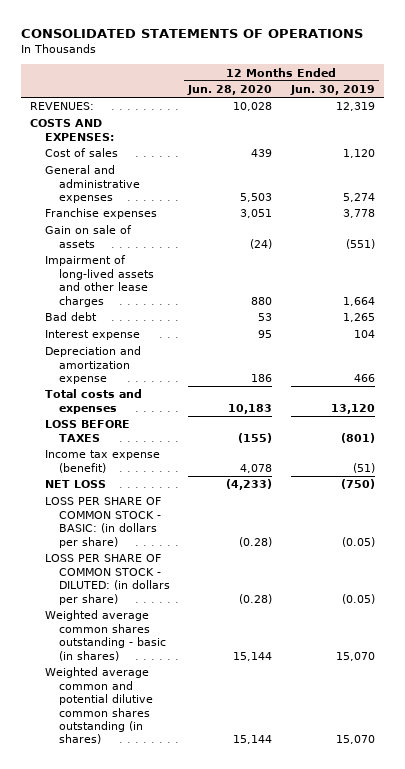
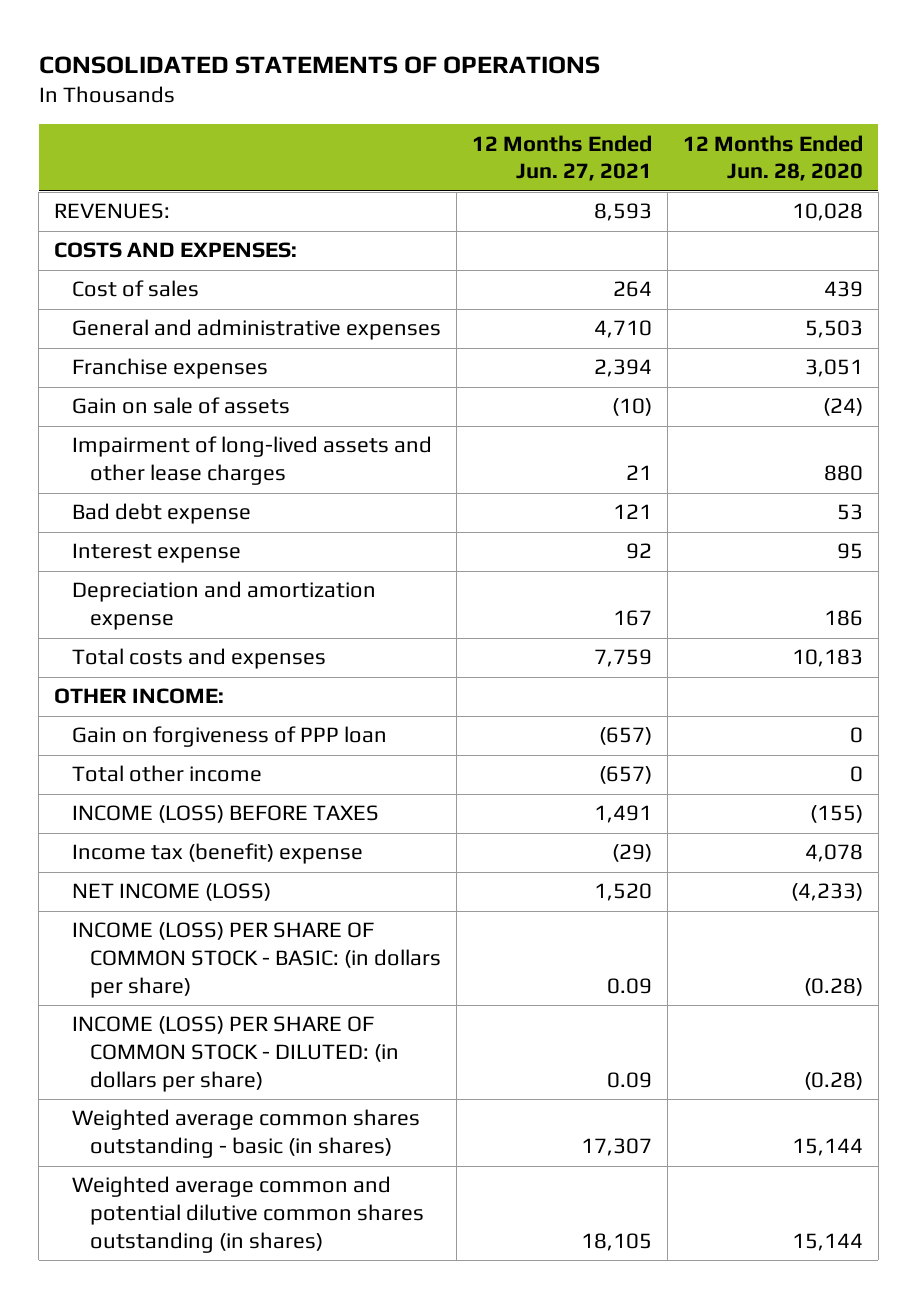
[289,85,375,96] Jun. 30, 2019 -> none
none -> [471,134,652,182] 12 Months Ended Jun. 27, 2021
[44,312,97,322] Bad debt -> [71,503,251,525] Bad debt expense
none -> [54,688,225,705] OTHER INCOME:
none -> [71,726,387,748] Gain on forgiveness of PPP loan
none -> [71,765,262,783] Total other income
[44,420,130,442] LOSS BEFORE TAXES -> [71,805,379,824] INCOME (LOSS) BEFORE TAXES
[44,450,160,473] Income tax expense (benefit) -> [71,843,363,865] Income tax (benefit) expense
[44,480,106,489] NET LOSS -> [71,883,271,902] NET INCOME (LOSS)
[44,497,162,548] LOSS PER SHARE OF COMMON STOCK - BASIC: (in dollars per share) -> [71,922,441,999] INCOME (LOSS) PER SHARE OF COMMON STOCK - BASIC: (in dollars per share)
[44,554,171,605] LOSS PER SHARE OF COMMON STOCK - DILUTED: (in dollars per share) -> [71,1016,399,1093] INCOME (LOSS) PER SHARE OF COMMON STOCK - DILUTED: (in dollars per share)

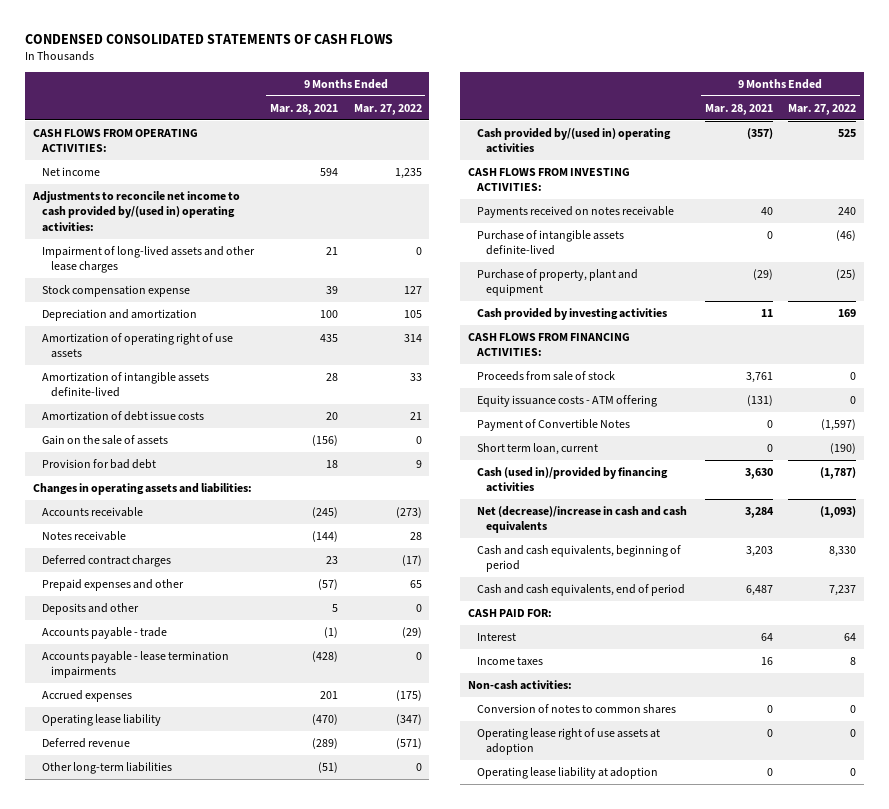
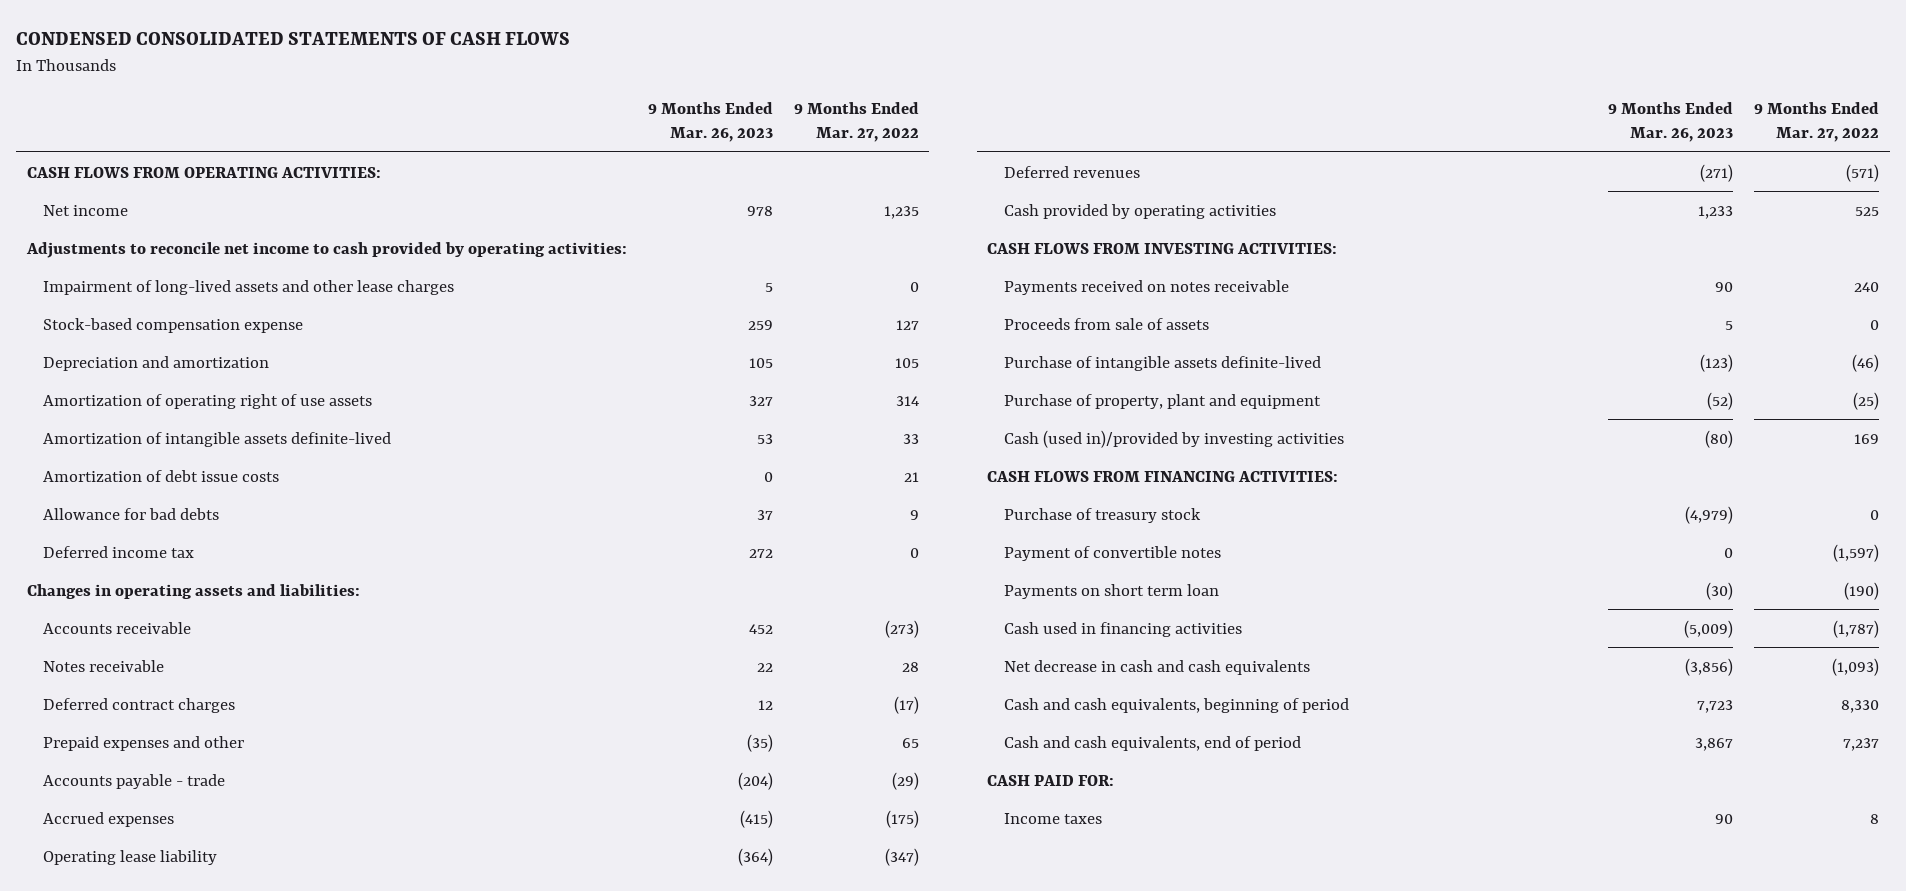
[269,103,338,115] Mar. 28, 2021 -> none
none -> [647,102,773,142] 9 Months Ended Mar. 26, 2023
[31,190,240,232] Adjustments to reconcile net income to cash provided by/(used in) operating activities: -> [25,241,627,258] Adjustments to reconcile net income to cash provided by operating activities:
[41,284,190,297] Stock compensation expense -> [43,317,304,333] Stock-based compensation expense
[41,434,168,445] Gain on the sale of assets -> none
[41,458,156,469] Provision for bad debt -> [43,507,220,520] Allowance for bad debts
none -> [43,545,195,558] Deferred income tax
[41,602,139,615] Deposits and other -> none
[41,650,229,679] Accounts payable - lease termination impairments -> none
[41,761,172,774] Other long-term liabilities -> none
[41,737,130,748] Deferred revenue -> [1003,165,1140,178] Deferred revenues
[476,127,671,154] Cash provided by/(used in) operating activities -> [1003,203,1276,219] Cash provided by operating activities
none -> [1003,317,1209,330] Proceeds from sale of assets
[476,307,667,320] Cash provided by investing activities -> [1003,429,1344,448] Cash (used in)/provided by investing activities
[476,370,615,381] Proceeds from sale of stock -> none
[476,394,657,407] Equity issuance costs - ATM offering -> none
none -> [1003,507,1201,523] Purchase of treasury stock
[476,418,630,431] Payment of Convertible Notes -> [1003,545,1221,561] Payment of convertible notes
[476,442,598,455] Short term loan, current -> [1003,583,1219,599] Payments on short term loan
[476,466,668,493] Cash (used in)/provided by financing activities -> [1003,621,1242,637] Cash used in financing activities
[476,505,687,534] Net (decrease)/increase in cash and cash equivalents -> [1003,659,1310,675] Net decrease in cash and cash equivalents
[476,632,516,641] Interest -> none
[467,679,572,690] Non-cash activities: -> none
[476,703,676,714] Conversion of notes to common shares -> none
[476,727,660,756] Operating lease right of use assets at adoption -> none
[476,766,658,779] Operating lease liability at adoption -> none

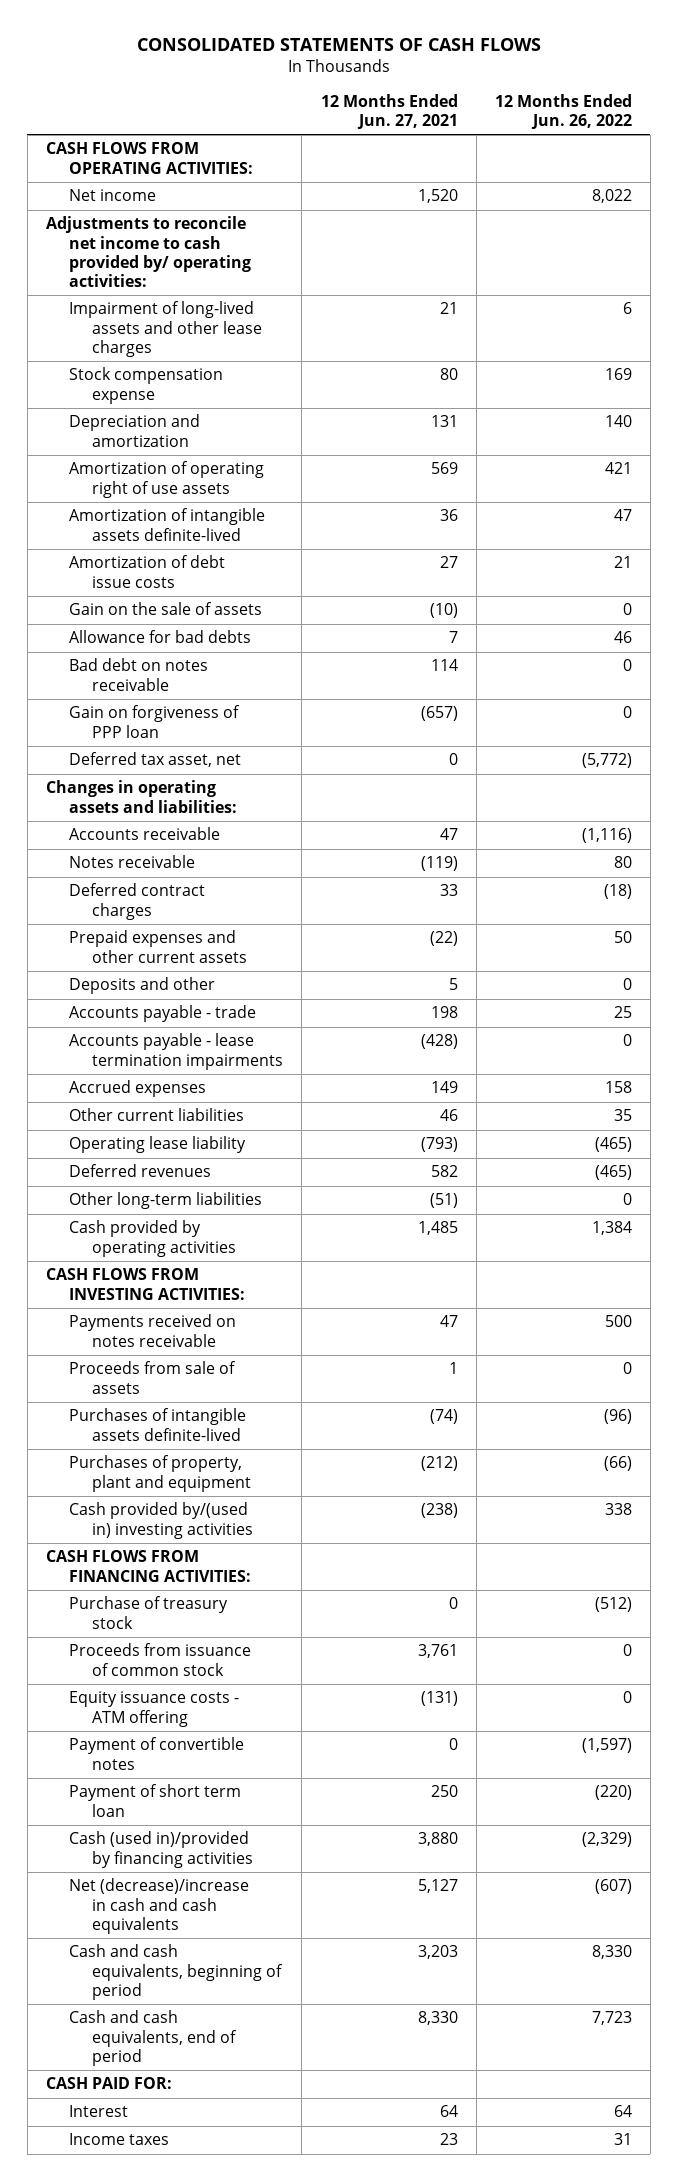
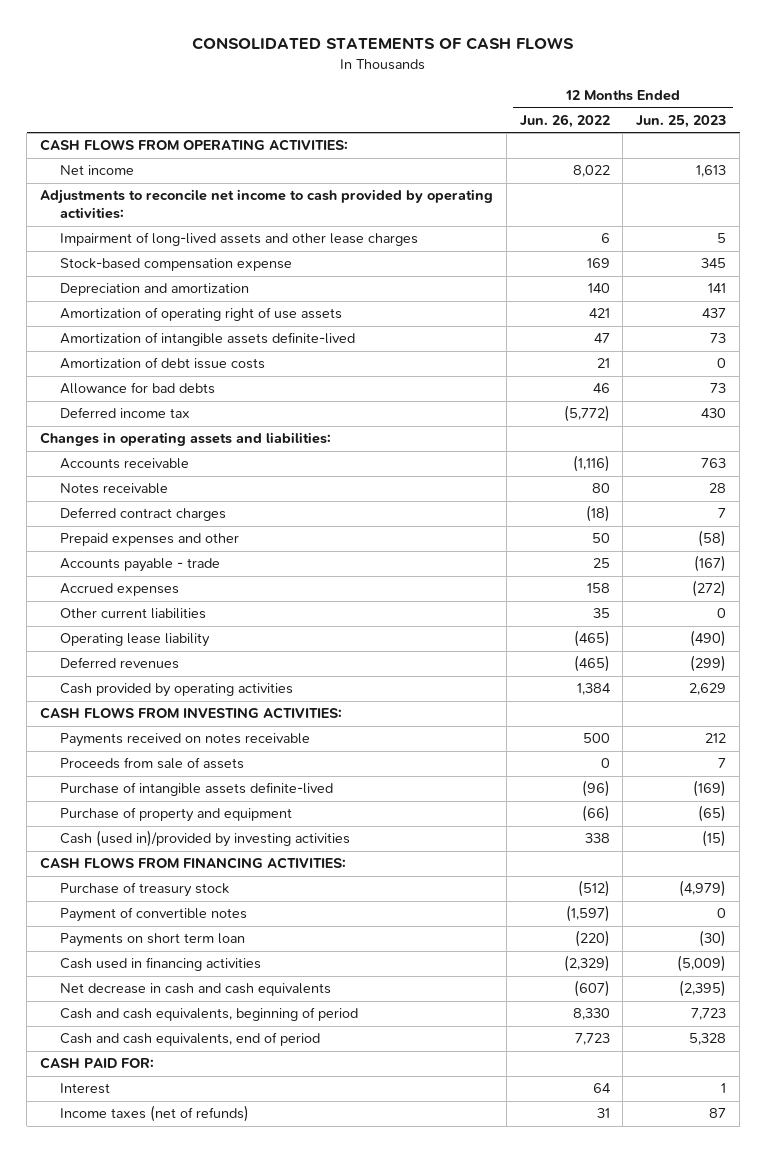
[320,93,458,129] 12 Months Ended Jun. 27, 2021 -> none
none -> [636,114,727,128] Jun. 25, 2023
[45,216,252,287] Adjustments to reconcile net income to cash provided by/ operating activities: -> [40,189,494,220] Adjustments to reconcile net income to cash provided by operating activities:
[69,367,224,404] Stock compensation expense -> [59,258,292,272] Stock-based compensation expense
[69,602,263,616] Gain on the sale of assets -> none
[69,658,209,691] Bad debt on notes receivable -> none
[69,705,241,738] Gain on forgiveness of PPP loan -> none
[69,752,242,768] Deferred tax asset, net -> [59,407,190,419] Deferred income tax
[69,977,216,995] Deposits and other -> none
[69,930,248,963] Prepaid expenses and other current assets -> [59,533,239,547] Prepaid expenses and other
[69,1033,284,1070] Accounts payable - lease termination impairments -> none
[69,1192,263,1210] Other long-term liabilities -> none
[69,1408,247,1441] Purchases of intangible assets definite-lived -> [59,782,333,797] Purchase of intangible assets definite-lived
[69,1455,252,1492] Purchases of property, plant and equipment -> [59,807,292,823] Purchase of property and equipment
[69,1502,254,1539] Cash provided by/(used in) investing activities -> [59,830,350,848] Cash (used in)/provided by investing activities
[69,1643,252,1676] Proceeds from issuance of common stock -> none
[69,1691,240,1727] Equity issuance costs - ATM offering -> none
[69,1784,242,1817] Payment of short term loan -> [59,933,245,948] Payments on short term loan
[69,1831,254,1868] Cash (used in)/provided by financing activities -> [59,957,261,972] Cash used in financing activities
[69,1878,250,1934] Net (decrease)/increase in cash and cash equivalents -> [59,983,331,997] Net decrease in cash and cash equivalents
[69,2133,170,2146] Income taxes -> [59,1105,249,1123] Income taxes (net of refunds)

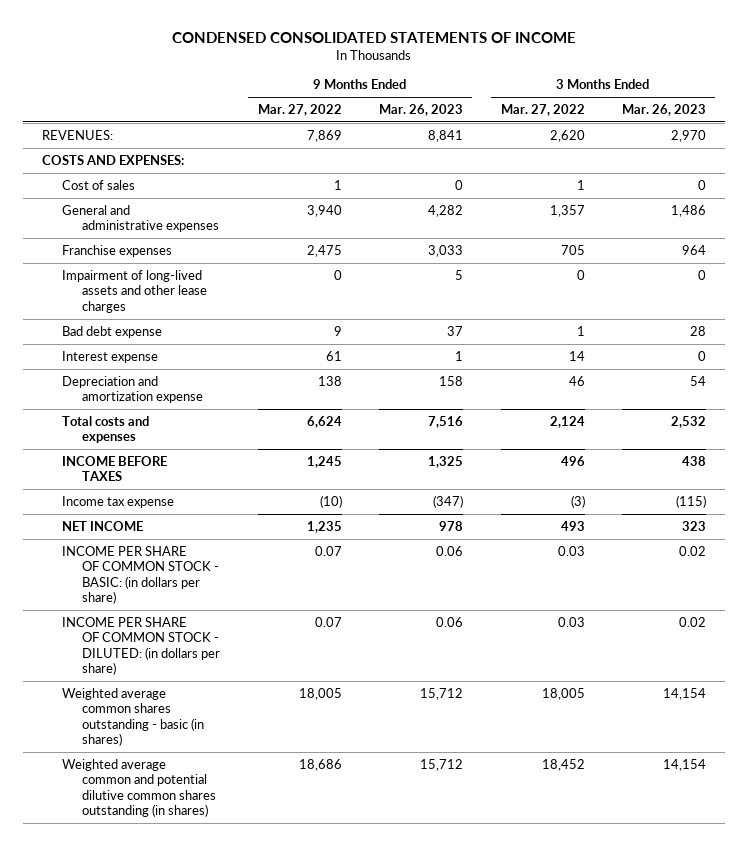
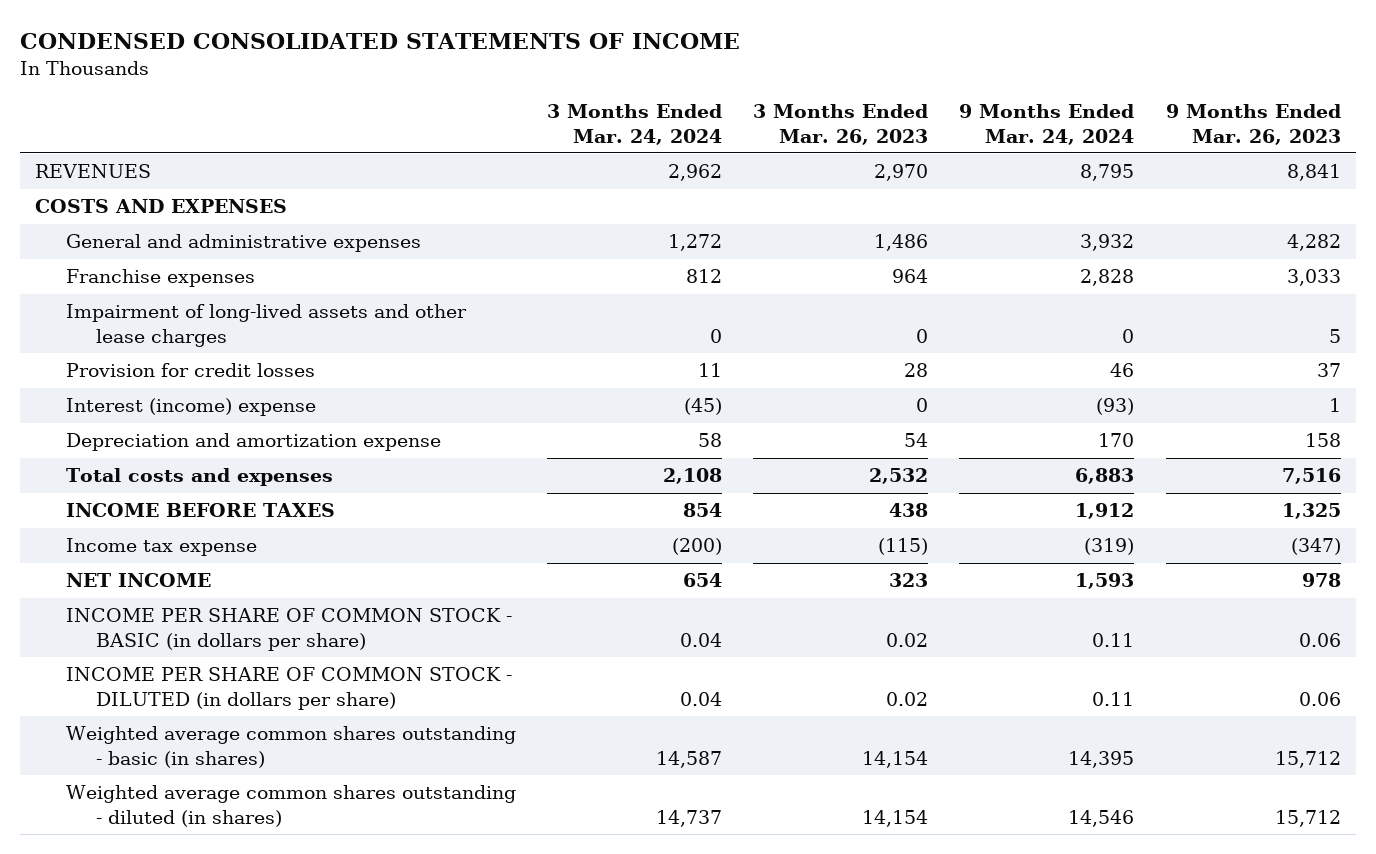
[257,104,342,117] Mar. 27, 2022 -> none
[500,104,585,117] Mar. 27, 2022 -> none
none -> [546,104,722,145] 3 Months Ended Mar. 24, 2024
none -> [959,104,1135,145] 9 Months Ended Mar. 24, 2024
[61,179,135,190] Cost of sales -> none
[41,129,113,140] REVENUES: -> [35,164,152,179] REVENUES
[41,154,184,165] COSTS AND EXPENSES: -> [35,199,288,214] COSTS AND EXPENSES
[61,325,162,338] Bad debt expense -> [65,363,315,378] Provision for credit losses
[61,350,158,363] Interest expense -> [65,398,316,417] Interest (income) expense
[61,545,220,605] INCOME PER SHARE OF COMMON STOCK - BASIC: (in dollars per share) -> [65,608,512,651] INCOME PER SHARE OF COMMON STOCK - BASIC (in dollars per share)
[61,616,221,676] INCOME PER SHARE OF COMMON STOCK - DILUTED: (in dollars per share) -> [65,667,512,710] INCOME PER SHARE OF COMMON STOCK - DILUTED (in dollars per share)
[61,758,217,818] Weighted average common and potential dilutive common shares outstanding (in shares) -> [65,785,516,827] Weighted average common shares outstanding - diluted (in shares)

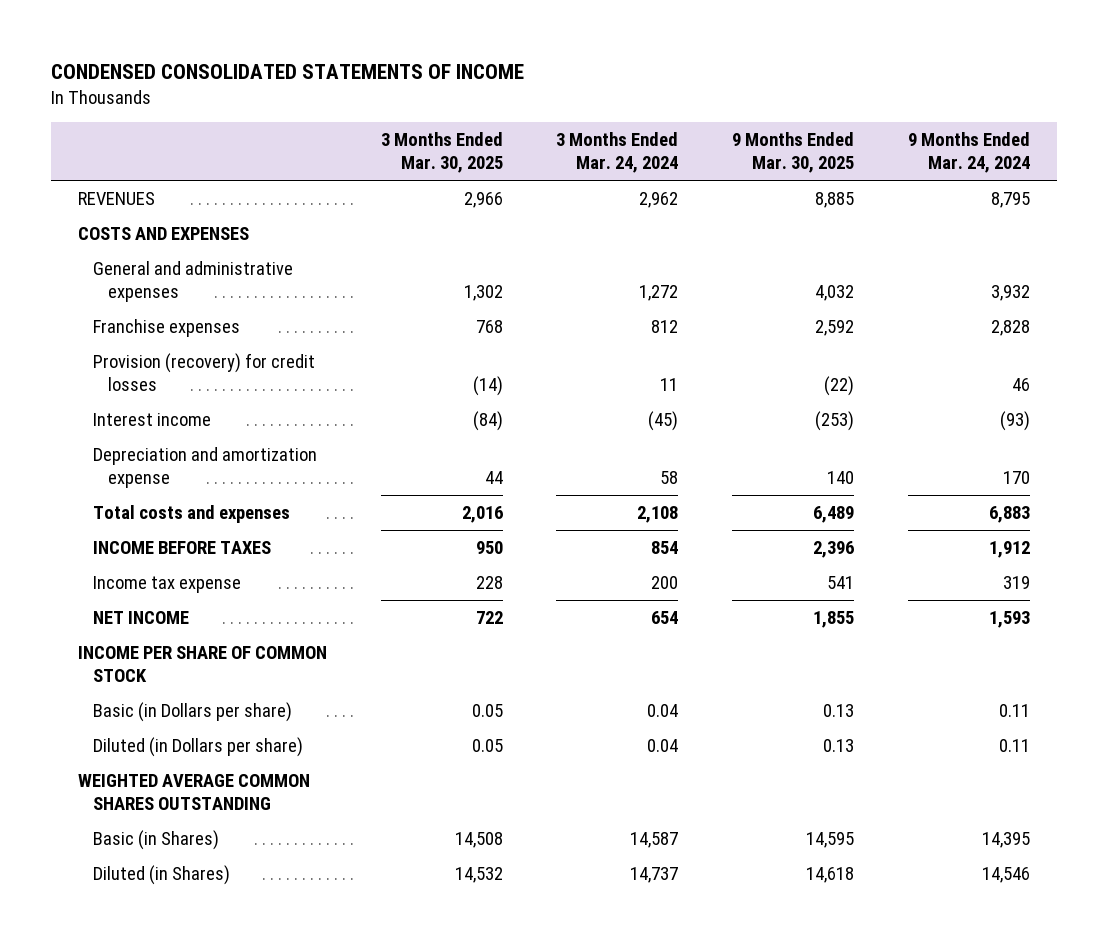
[753,104,929,145] 3 Months Ended Mar. 26, 2023 -> none
[1165,104,1341,145] 9 Months Ended Mar. 26, 2023 -> none
none -> [380,132,503,174] 3 Months Ended Mar. 30, 2025
none -> [732,132,855,174] 9 Months Ended Mar. 30, 2025
[65,304,467,347] Impairment of long-lived assets and other lease charges -> none
[65,363,315,378] Provision for credit losses -> [92,353,315,392] Provision (recovery) for credit losses
[65,398,316,417] Interest (income) expense -> [92,413,211,427] Interest income
[671,538,722,556] (200) -> [651,576,679,590] 200
[1084,538,1135,556] (319) -> [1003,576,1031,590] 319
none -> [77,646,327,683] INCOME PER SHARE OF COMMON STOCK
[65,608,512,651] INCOME PER SHARE OF COMMON STOCK - BASIC (in dollars per share) -> [92,702,292,723] Basic (in Dollars per share)
[65,667,512,710] INCOME PER SHARE OF COMMON STOCK - DILUTED (in dollars per share) -> [92,737,303,758] Diluted (in Dollars per share)
none -> [77,774,310,811] WEIGHTED AVERAGE COMMON SHARES OUTSTANDING
[65,726,516,768] Weighted average common shares outstanding - basic (in shares) -> [92,830,219,851] Basic (in Shares)
[65,785,516,827] Weighted average common shares outstanding - diluted (in shares) -> [92,865,230,886] Diluted (in Shares)

